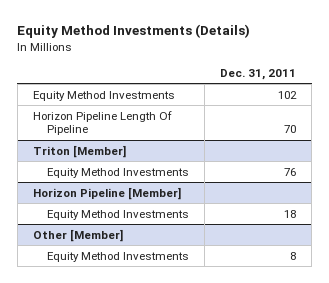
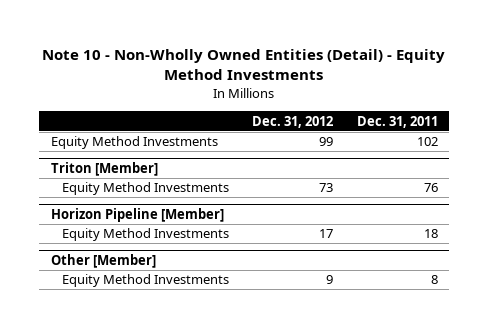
[17,24,251,39] Equity Method Investments (Details) -> [42,48,446,81] Note 10 - Non-Wholly Owned Entities (Detail) - Equity Method Investments
none -> [252,115,334,128] Dec. 31, 2012
[33,110,173,136] Horizon Pipeline Length Of Pipeline -> none

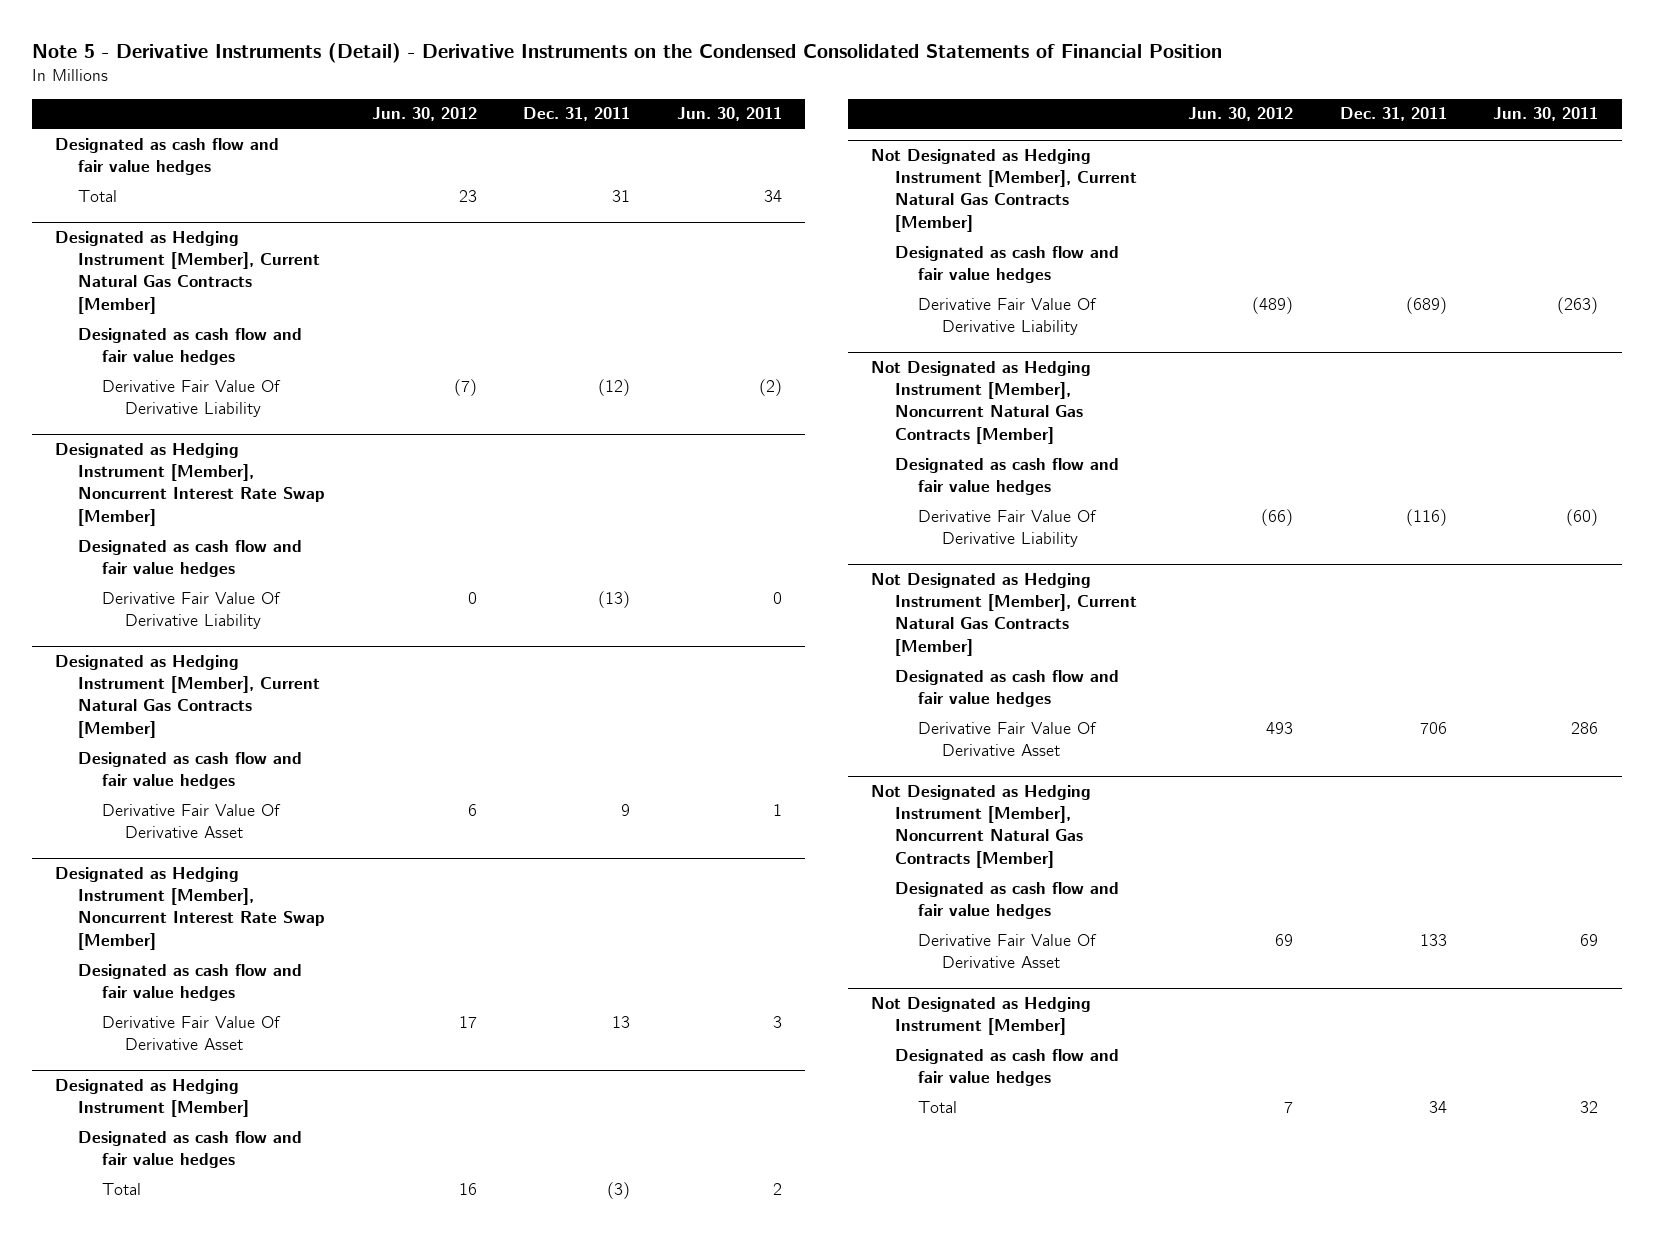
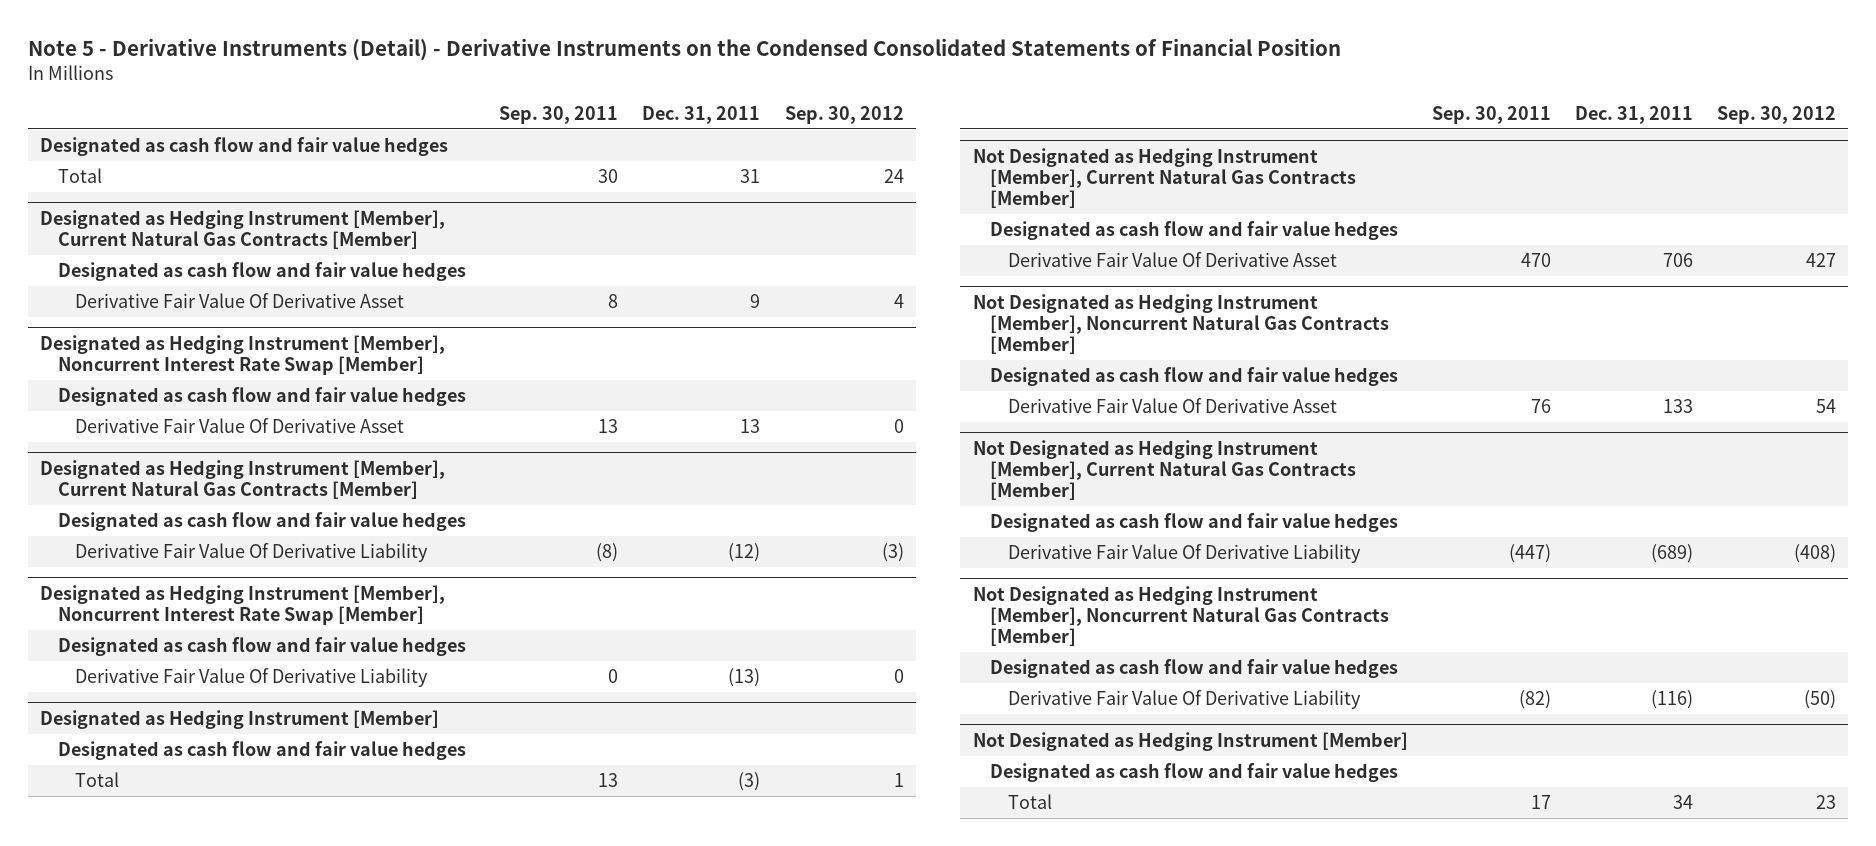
[371,107,477,122] Jun. 30, 2012 -> none
[676,107,782,122] Jun. 30, 2011 -> none
none -> [499,105,619,124] Sep. 30, 2011
none -> [784,105,904,124] Sep. 30, 2012
[101,803,281,839] Derivative Fair Value Of Derivative Asset -> [75,293,405,309] Derivative Fair Value Of Derivative Asset
[101,1015,281,1051] Derivative Fair Value Of Derivative Asset -> [75,418,405,434] Derivative Fair Value Of Derivative Asset
[101,379,281,418] Derivative Fair Value Of Derivative Liability -> [75,543,429,563] Derivative Fair Value Of Derivative Liability
[101,591,281,630] Derivative Fair Value Of Derivative Liability -> [75,668,429,688] Derivative Fair Value Of Derivative Liability
[918,721,1098,757] Derivative Fair Value Of Derivative Asset -> [1007,252,1337,268] Derivative Fair Value Of Derivative Asset
[918,933,1098,969] Derivative Fair Value Of Derivative Asset -> [1007,398,1337,414] Derivative Fair Value Of Derivative Asset
[918,297,1098,336] Derivative Fair Value Of Derivative Liability -> [1007,544,1361,564] Derivative Fair Value Of Derivative Liability
[918,509,1098,548] Derivative Fair Value Of Derivative Liability -> [1007,690,1361,710] Derivative Fair Value Of Derivative Liability

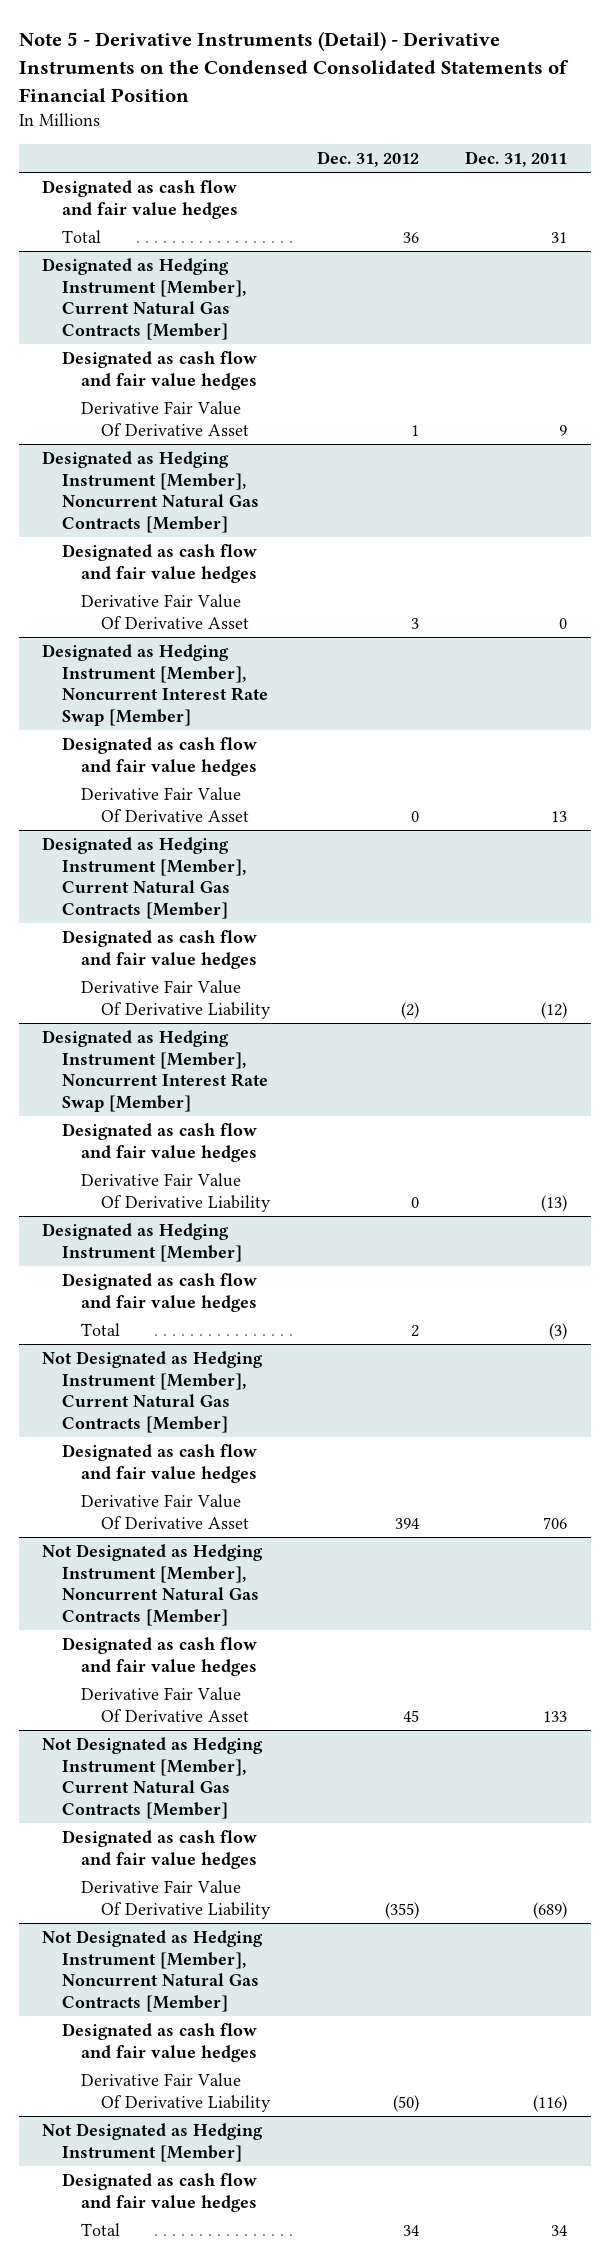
[499,105,619,124] Sep. 30, 2011 -> none
[784,105,904,124] Sep. 30, 2012 -> none
none -> [316,150,419,167] Dec. 31, 2012
none -> [42,450,259,533] Designated as Hedging Instrument [Member], Noncurrent Natural Gas Contracts [Member]
none -> [61,543,258,583] Designated as cash flow and fair value hedges
none -> [81,593,249,629] Derivative Fair Value Of Derivative Asset

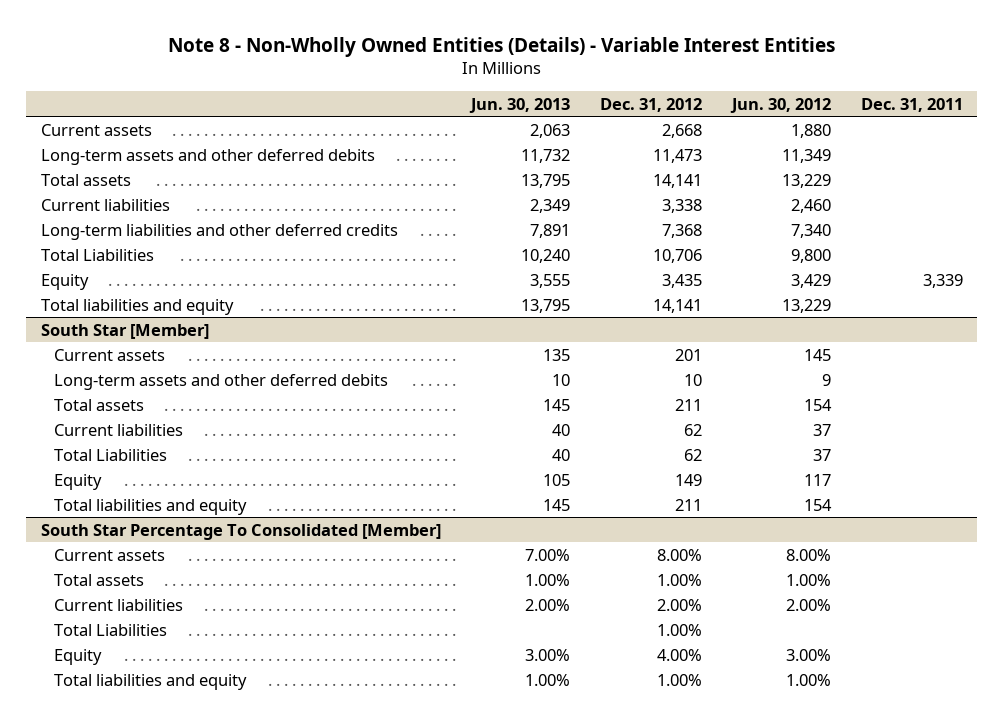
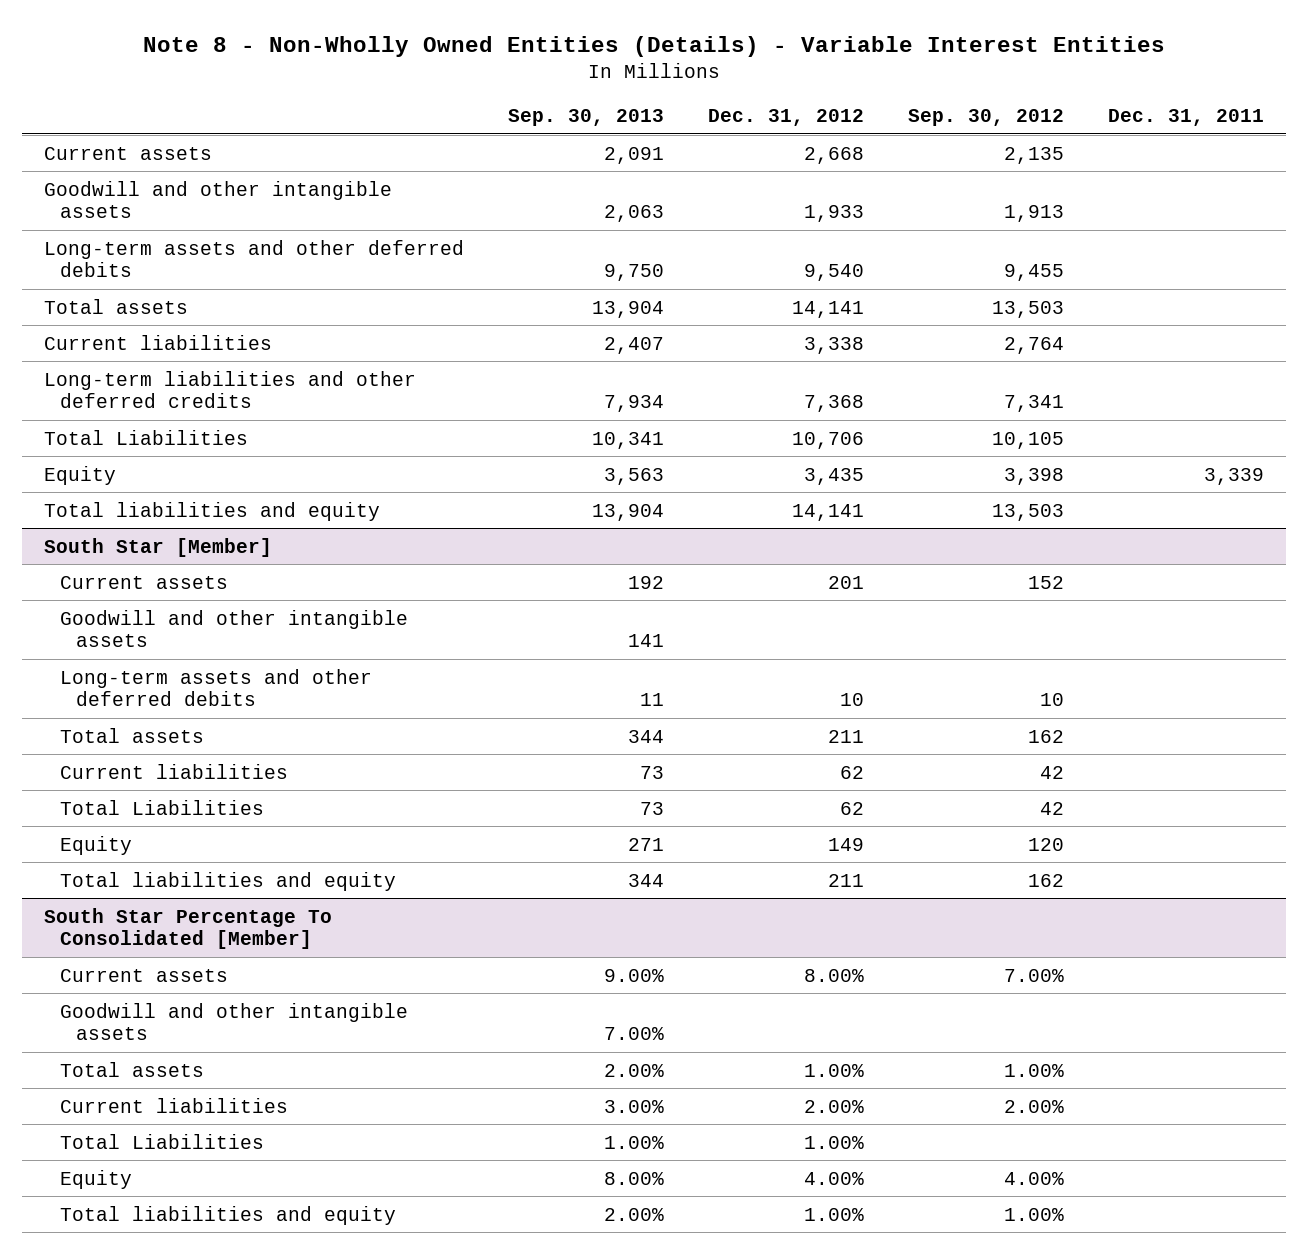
[469,97,571,113] Jun. 30, 2013 -> none
[729,97,831,113] Jun. 30, 2012 -> none
none -> [507,108,664,126] Sep. 30, 2013
none -> [907,108,1064,126] Sep. 30, 2012
none -> [43,180,392,219] Goodwill and other intangible assets
[652,148,702,163] 11,473 -> [803,264,864,282] 9,540
none -> [59,609,408,648] Goodwill and other intangible assets
none -> [59,1002,408,1041] Goodwill and other intangible assets

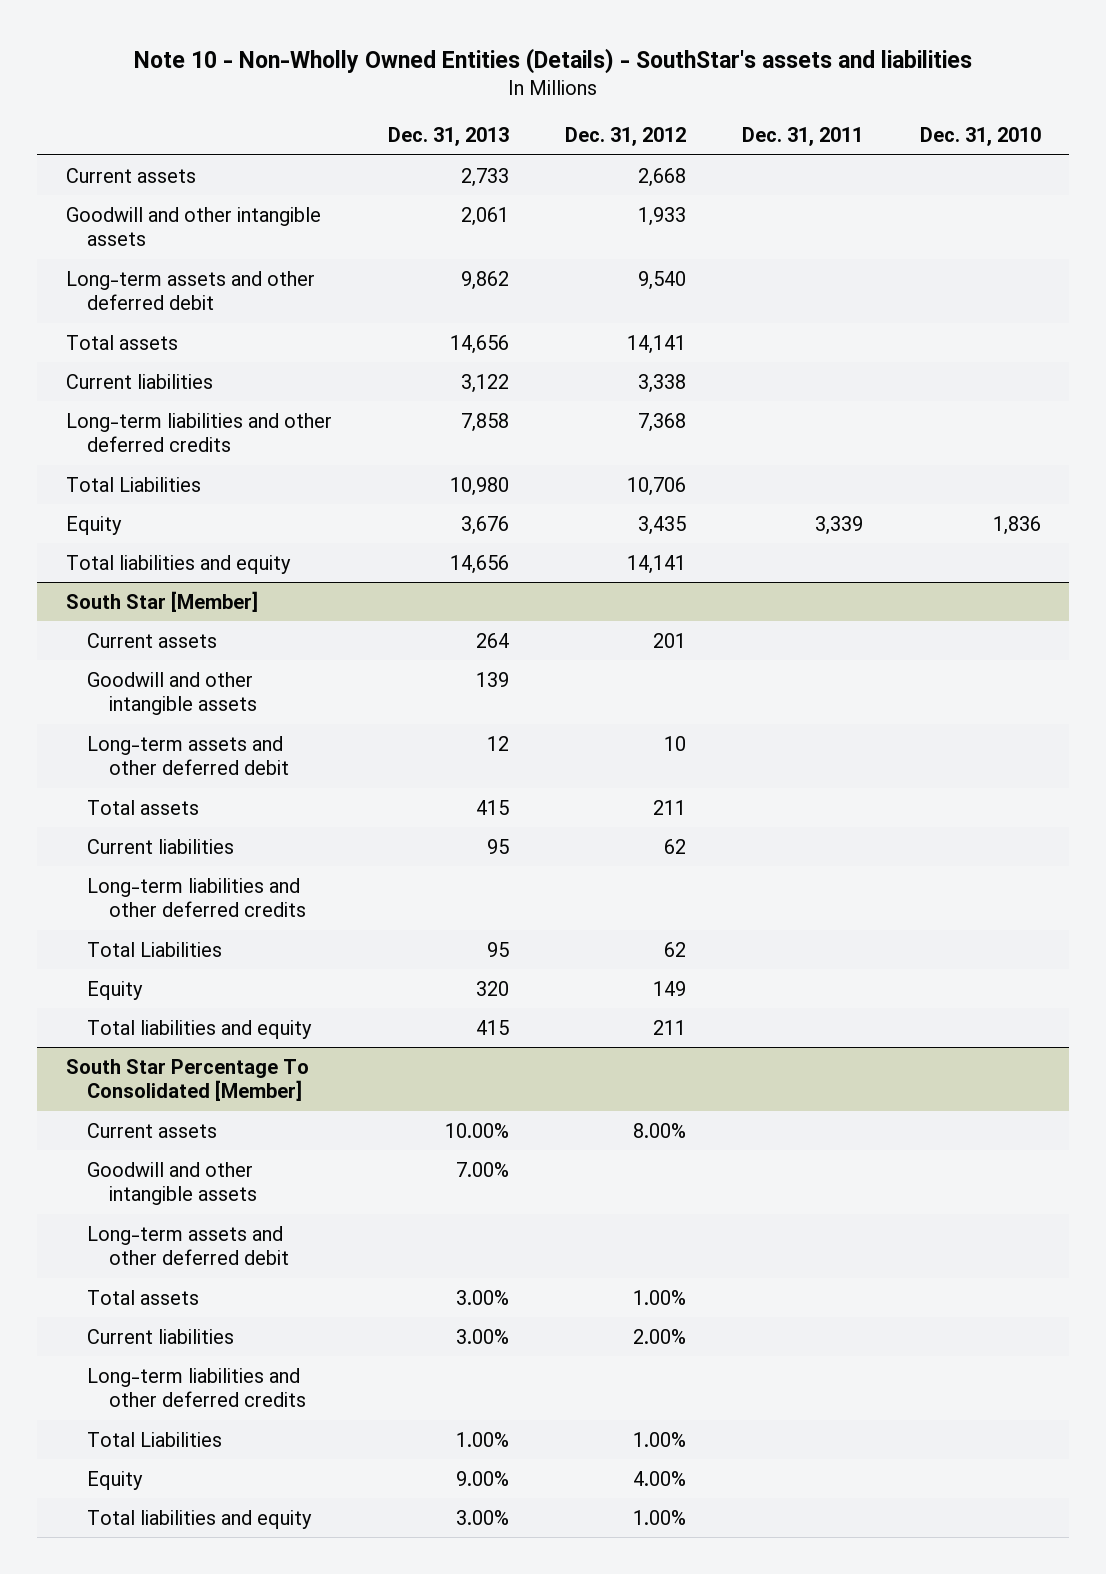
[142,35,1165,57] Note 8 - Non-Wholly Owned Entities (Details) - Variable Interest Entities -> [134,48,973,75] Note 10 - Non-Wholly Owned Entities (Details) - SouthStar's assets and liabilities
[507,108,664,126] Sep. 30, 2013 -> none
[907,108,1064,126] Sep. 30, 2012 -> none
none -> [387,126,509,146] Dec. 31, 2013
none -> [919,126,1041,146] Dec. 31, 2010
[43,239,464,278] Long-term assets and other deferred debits -> [65,270,315,311] Long-term assets and other deferred debit
[59,668,372,707] Long-term assets and other deferred debits -> [87,735,289,776] Long-term assets and other deferred debit
none -> [87,877,306,918] Long-term liabilities and other deferred credits
none -> [87,1225,289,1266] Long-term assets and other deferred debit
none -> [87,1367,306,1408] Long-term liabilities and other deferred credits

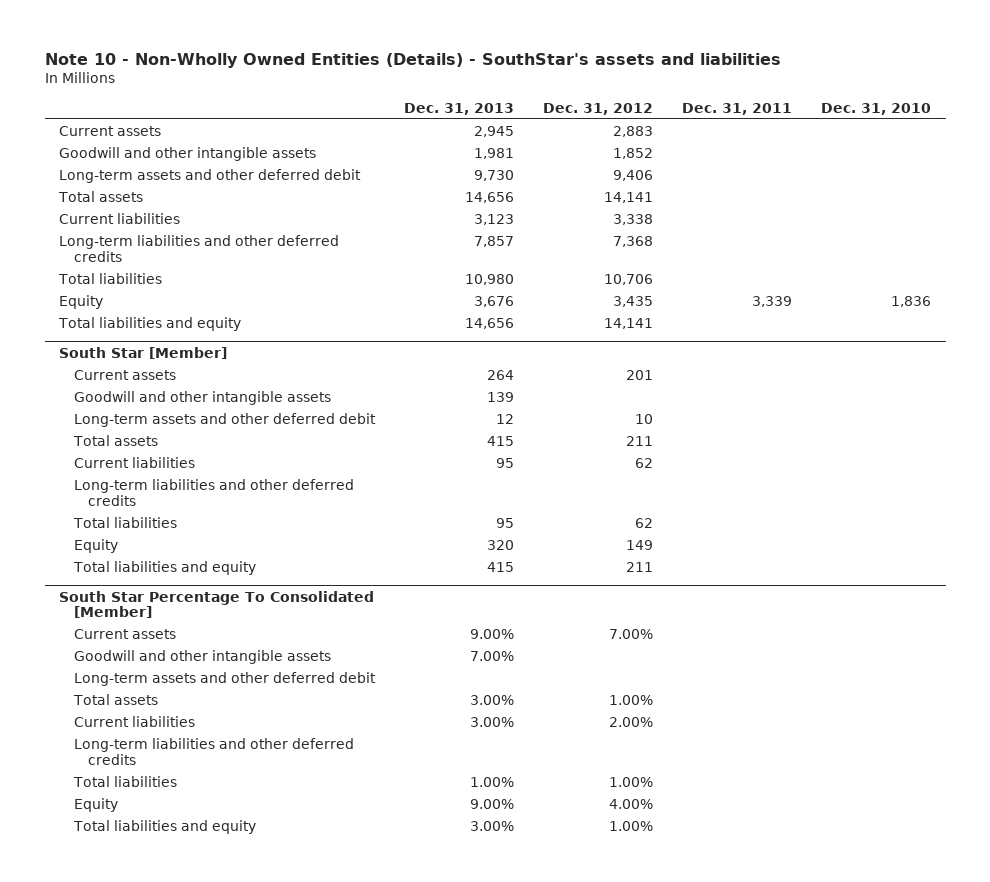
[460,167,509,187] 2,733 -> [473,125,514,137] 2,945
[638,167,687,187] 2,668 -> [612,125,653,137] 2,883
[460,206,509,226] 2,061 -> [473,147,514,159] 1,981
[638,206,687,226] 1,933 -> [612,147,653,159] 1,852
[460,270,509,290] 9,862 -> [473,169,514,181] 9,730
[638,270,687,290] 9,540 -> [612,169,653,181] 9,406
[460,373,509,393] 3,122 -> [473,213,514,225] 3,123
[460,412,509,432] 7,858 -> [473,235,514,247] 7,857
[65,476,201,492] Total Liabilities -> [58,272,163,284] Total liabilities
[87,941,223,957] Total Liabilities -> [72,516,177,528] Total liabilities
[444,1122,509,1138] 10.00% -> [469,628,514,639] 9.00%
[633,1122,687,1138] 8.00% -> [608,628,653,639] 7.00%
[87,1431,223,1447] Total Liabilities -> [72,775,177,787] Total liabilities

